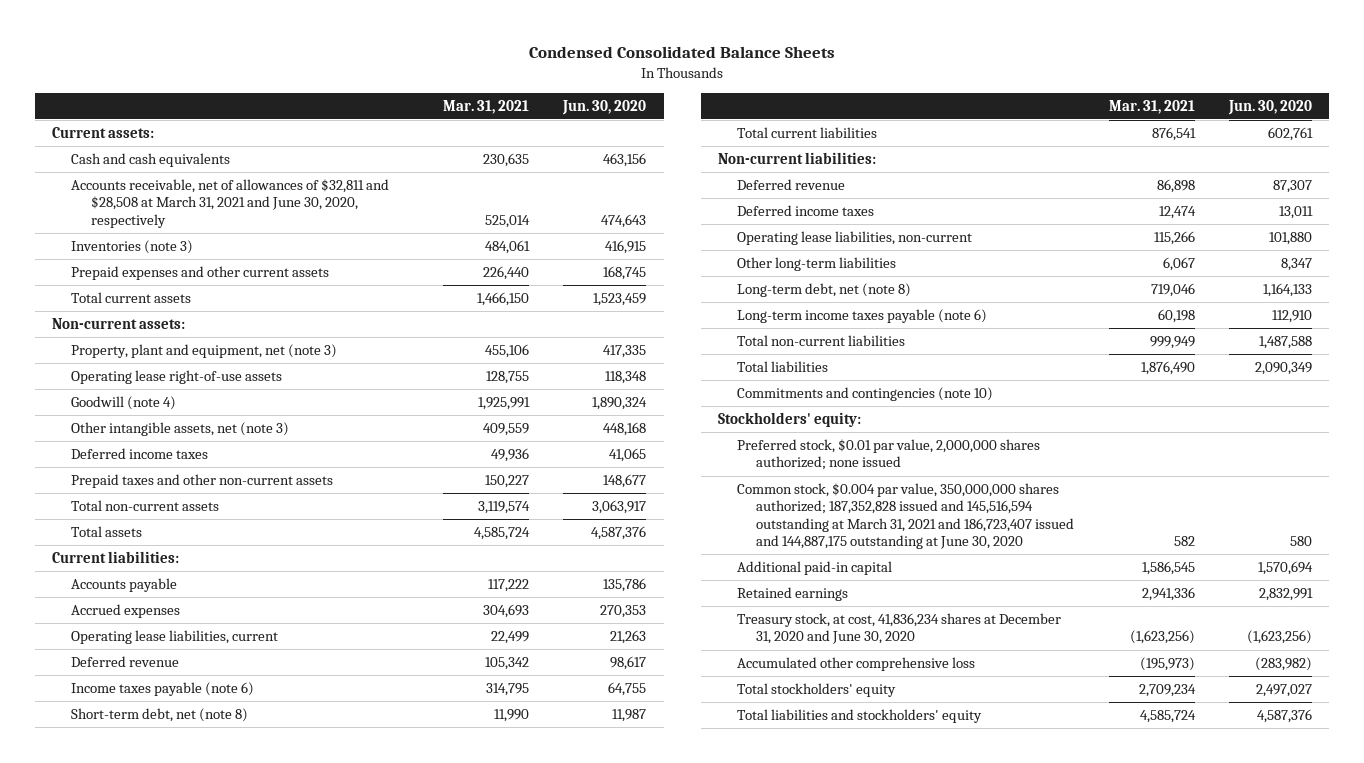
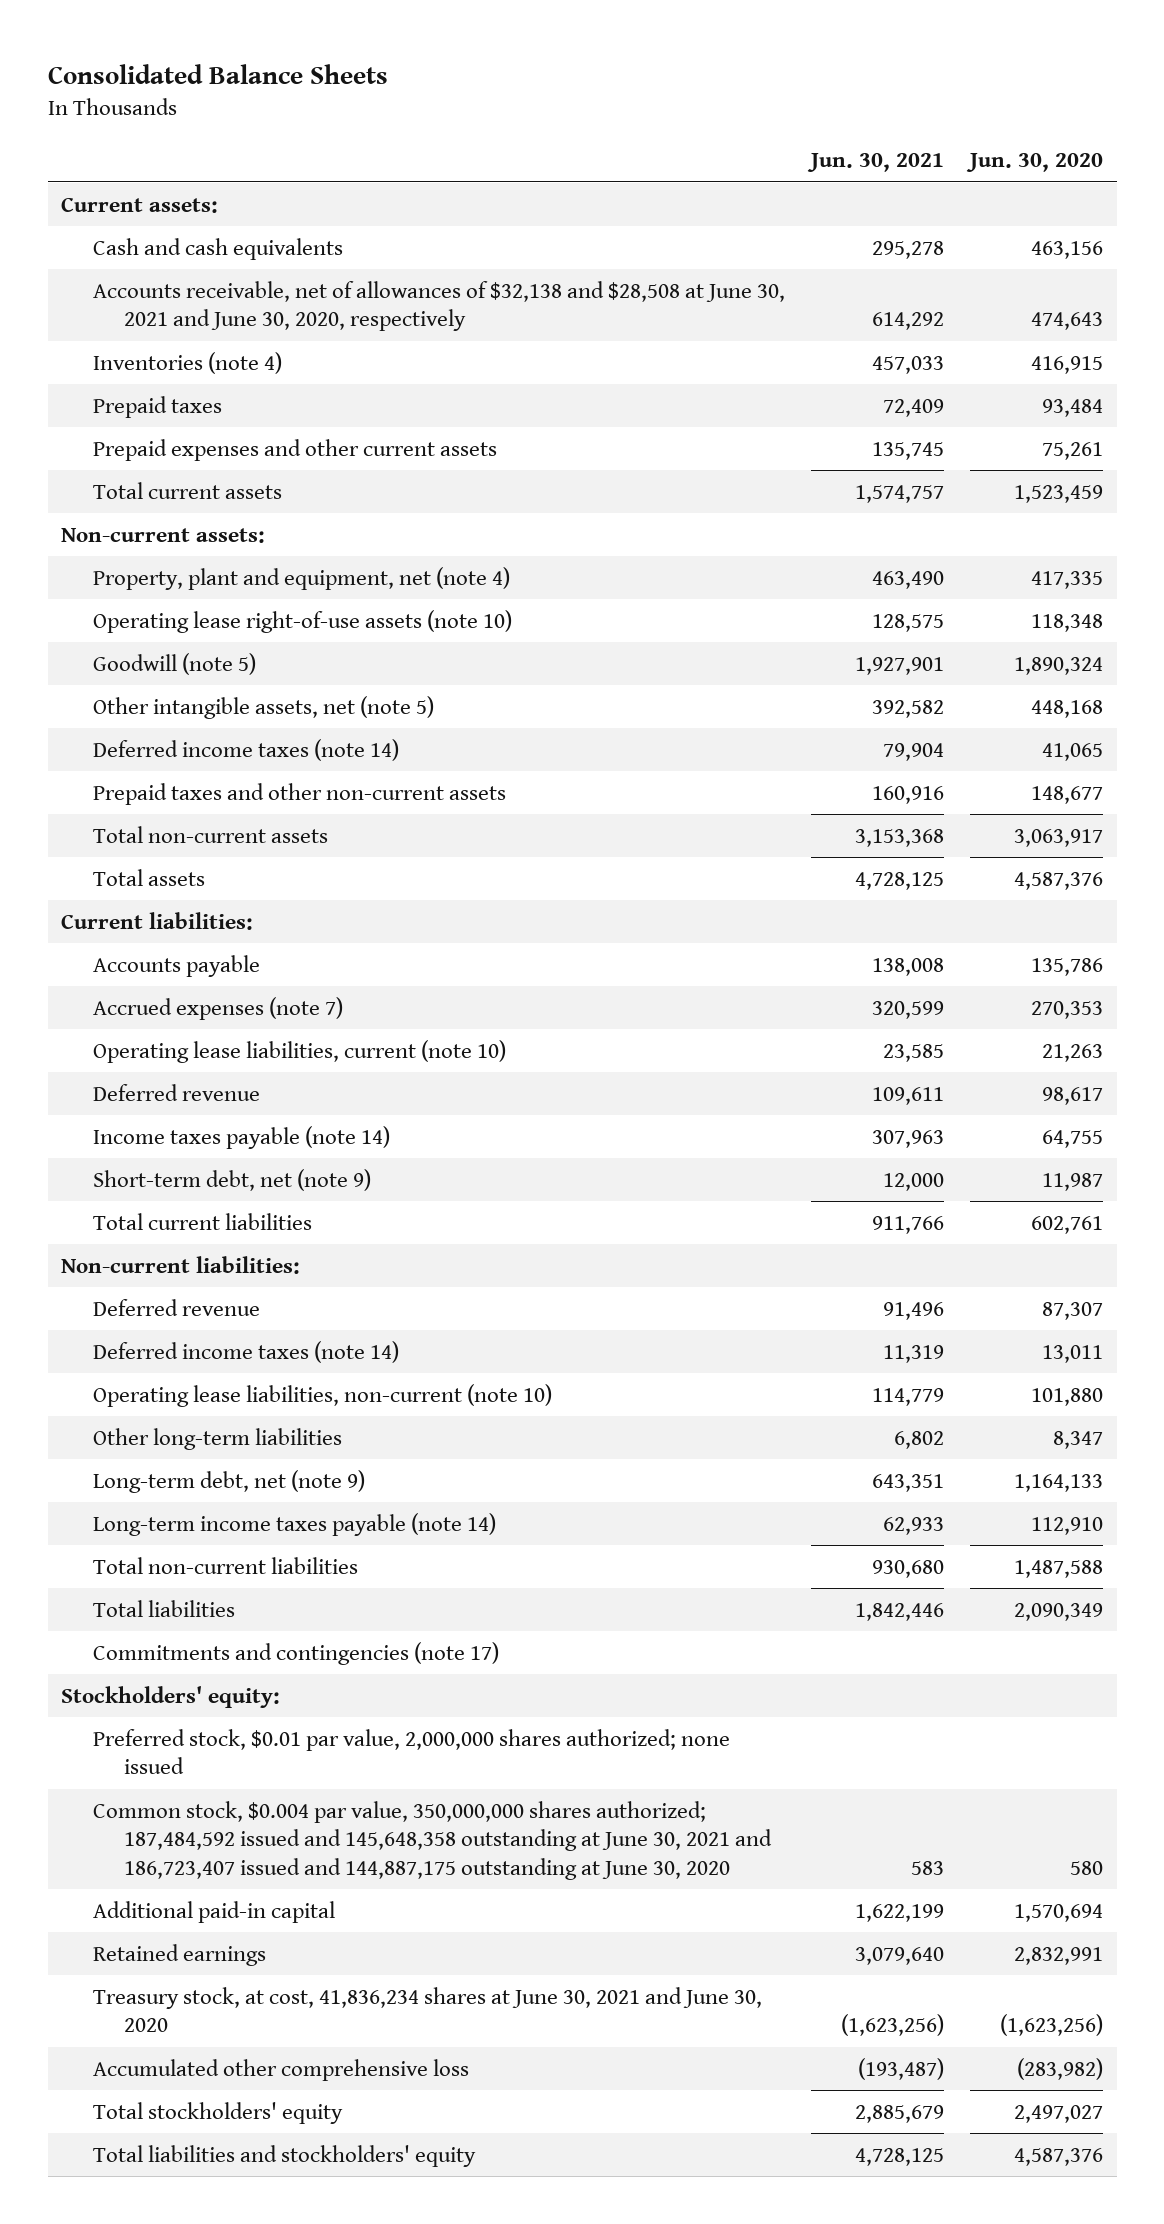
[529,45,836,58] Condensed Consolidated Balance Sheets -> [47,63,388,84] Consolidated Balance Sheets
[443,99,530,114] Mar. 31, 2021 -> none
none -> [806,153,944,173] Jun. 30, 2021
[71,179,390,228] Accounts receivable, net of allowances of $32,811 and $28,508 at March 31, 2021 and June 30, 2020, respectively -> [92,280,785,332] Accounts receivable, net of allowances of $32,138 and $28,508 at June 30, 2021 and June 30, 2020, respectively
[71,240,194,255] Inventories (note 3) -> [92,351,282,374] Inventories (note 4)
none -> [92,395,222,418] Prepaid taxes
[603,266,647,281] 168,745 -> [1042,441,1104,460] 75,261
[71,344,338,359] Property, plant and equipment, net (note 3) -> [92,566,510,590] Property, plant and equipment, net (note 4)
[71,370,283,385] Operating lease right-of-use assets -> [92,609,512,633] Operating lease right-of-use assets (note 10)
[71,396,177,411] Goodwill (note 4) -> [92,652,256,675] Goodwill (note 5)
[71,422,290,437] Other intangible assets, net (note 3) -> [92,695,434,719] Other intangible assets, net (note 5)
[71,448,209,460] Deferred income taxes -> [92,738,399,761] Deferred income taxes (note 14)
[71,604,181,619] Accrued expenses -> [92,996,343,1020] Accrued expenses (note 7)
[71,630,279,645] Operating lease liabilities, current -> [92,1039,506,1063] Operating lease liabilities, current (note 10)
[71,682,255,697] Income taxes payable (note 6) -> [92,1125,390,1149] Income taxes payable (note 14)
[71,708,249,723] Short-term debt, net (note 8) -> [92,1168,371,1191] Short-term debt, net (note 9)
[737,205,875,217] Deferred income taxes -> [92,1340,399,1363] Deferred income taxes (note 14)
[737,231,973,246] Operating lease liabilities, non-current -> [92,1383,552,1407] Operating lease liabilities, non-current (note 10)
[737,283,912,298] Long-term debt, net (note 8) -> [92,1469,365,1493] Long-term debt, net (note 9)
[737,309,988,324] Long-term income taxes payable (note 6) -> [92,1512,496,1536] Long-term income taxes payable (note 14)
[737,387,994,402] Commitments and contingencies (note 10) -> [92,1641,499,1665] Commitments and contingencies (note 17)
[737,483,1075,550] Common stock, $0.004 par value, 350,000,000 shares authorized; 187,352,828 issued and 145,516,594 outstanding at March 31, 2021 and 186,723,407 issued and 144,887,175 outstanding at June 30, 2020 -> [92,1800,773,1880] Common stock, $0.004 par value, 350,000,000 shares authorized; 187,484,592 issued and 145,648,358 outstanding at June 30, 2021 and 186,723,407 issued and 144,887,175 outstanding at June 30, 2020
[737,613,1062,645] Treasury stock, at cost, 41,836,234 shares at December 31, 2020 and June 30, 2020 -> [92,1986,762,2033] Treasury stock, at cost, 41,836,234 shares at June 30, 2021 and June 30, 2020

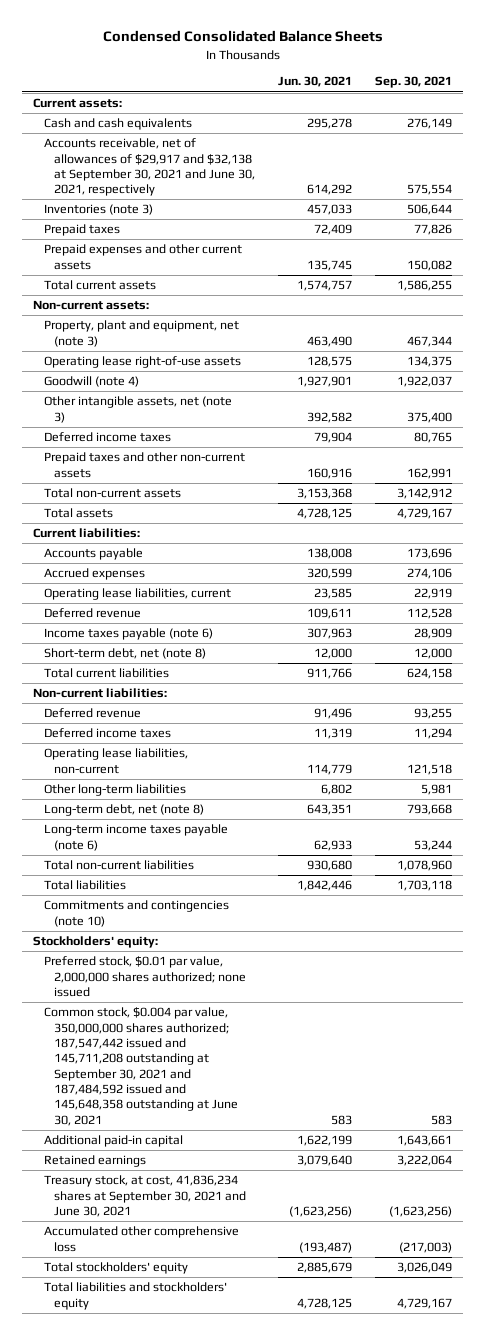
[47,63,388,84] Consolidated Balance Sheets -> [102,30,383,43] Condensed Consolidated Balance Sheets
[966,153,1104,173] Jun. 30, 2020 -> none
none -> [374,76,452,89] Sep. 30, 2021
[92,280,785,332] Accounts receivable, net of allowances of $32,138 and $28,508 at June 30, 2021 and June 30, 2020, respectively -> [43,138,256,197] Accounts receivable, net of allowances of $29,917 and $32,138 at September 30, 2021 and June 30, 2021, respectively
[92,351,282,374] Inventories (note 4) -> [43,204,153,216] Inventories (note 3)
[92,566,510,590] Property, plant and equipment, net (note 4) -> [43,320,239,347] Property, plant and equipment, net (note 3)
[92,609,512,633] Operating lease right-of-use assets (note 10) -> [43,356,241,369] Operating lease right-of-use assets
[92,652,256,675] Goodwill (note 5) -> [43,376,139,388] Goodwill (note 4)
[92,695,434,719] Other intangible assets, net (note 5) -> [43,396,232,423] Other intangible assets, net (note 3)
[92,738,399,761] Deferred income taxes (note 14) -> [43,432,171,443] Deferred income taxes
[92,996,343,1020] Accrued expenses (note 7) -> [43,568,145,581] Accrued expenses
[92,1039,506,1063] Operating lease liabilities, current (note 10) -> [43,588,231,601] Operating lease liabilities, current
[92,1125,390,1149] Income taxes payable (note 14) -> [43,628,213,641] Income taxes payable (note 6)
[92,1168,371,1191] Short-term debt, net (note 9) -> [43,648,206,660] Short-term debt, net (note 8)
[92,1340,399,1363] Deferred income taxes (note 14) -> [43,728,171,739] Deferred income taxes
[92,1383,552,1407] Operating lease liabilities, non-current (note 10) -> [43,748,188,774] Operating lease liabilities, non-current
[92,1469,365,1493] Long-term debt, net (note 9) -> [43,804,204,817] Long-term debt, net (note 8)
[92,1512,496,1536] Long-term income taxes payable (note 14) -> [43,824,228,851] Long-term income taxes payable (note 6)
[92,1641,499,1665] Commitments and contingencies (note 17) -> [43,900,229,927] Commitments and contingencies (note 10)
[92,1800,773,1880] Common stock, $0.004 par value, 350,000,000 shares authorized; 187,484,592 issued and 145,648,358 outstanding at June 30, 2021 and 186,723,407 issued and 144,887,175 outstanding at June 30, 2020 -> [43,1007,239,1126] Common stock, $0.004 par value, 350,000,000 shares authorized; 187,547,442 issued and 145,711,208 outstanding at September 30, 2021 and 187,484,592 issued and 145,648,358 outstanding at June 30, 2021
[92,1986,762,2033] Treasury stock, at cost, 41,836,234 shares at June 30, 2021 and June 30, 2020 -> [43,1175,247,1217] Treasury stock, at cost, 41,836,234 shares at September 30, 2021 and June 30, 2021

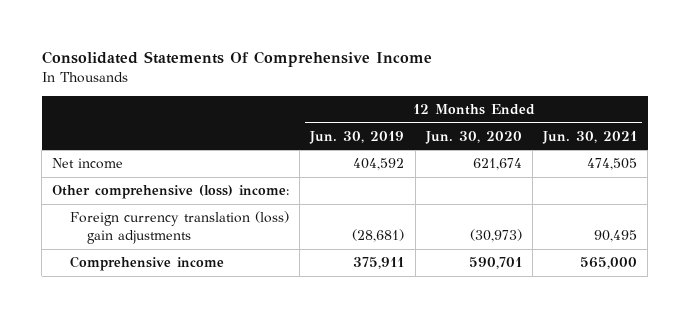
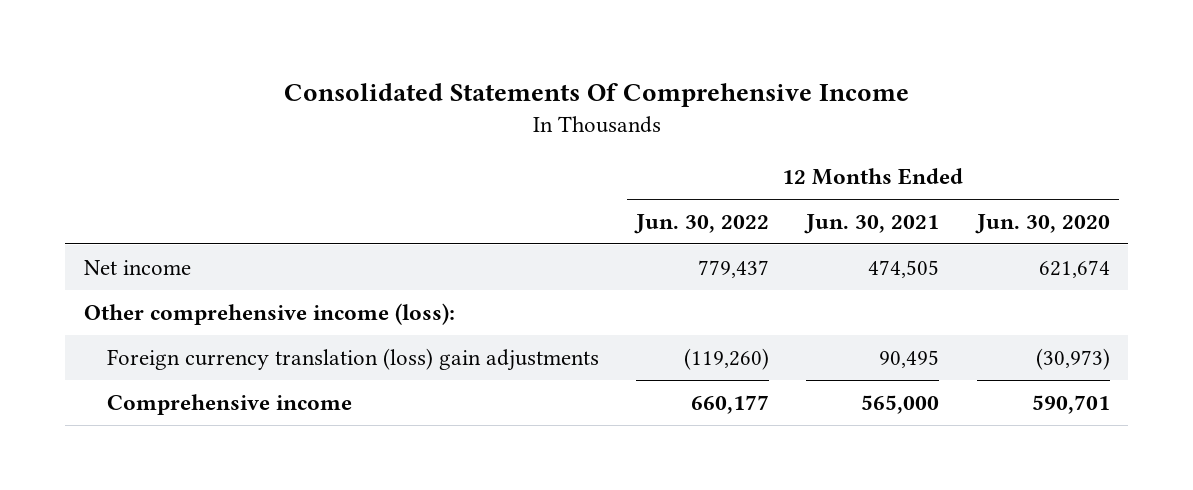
[309,130,405,144] Jun. 30, 2019 -> none
none -> [634,213,770,234] Jun. 30, 2022
[52,185,290,200] Other comprehensive (loss) income: -> [83,302,455,325] Other comprehensive income (loss):

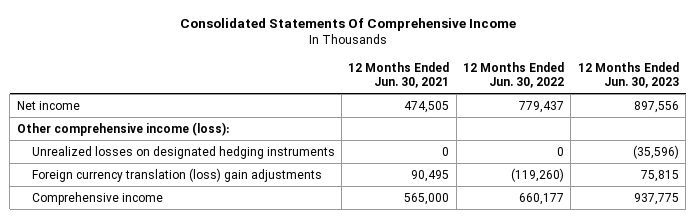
[974,213,1110,234] Jun. 30, 2020 -> none
none -> [577,61,679,88] 12 Months Ended Jun. 30, 2023
none -> [31,145,335,159] Unrealized losses on designated hedging instruments

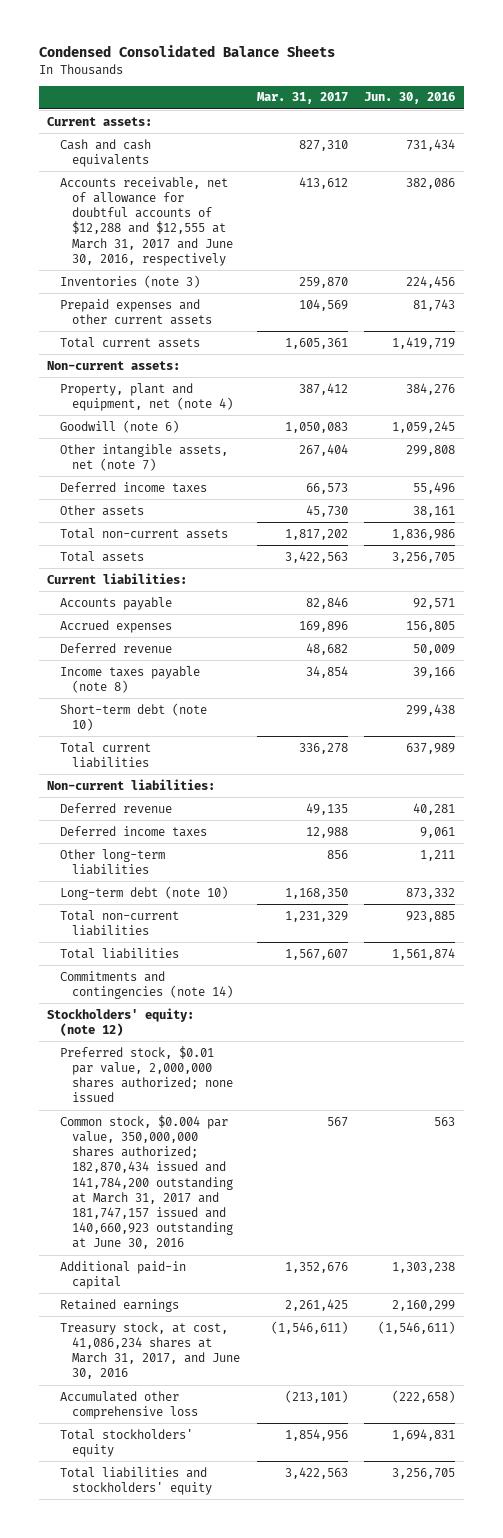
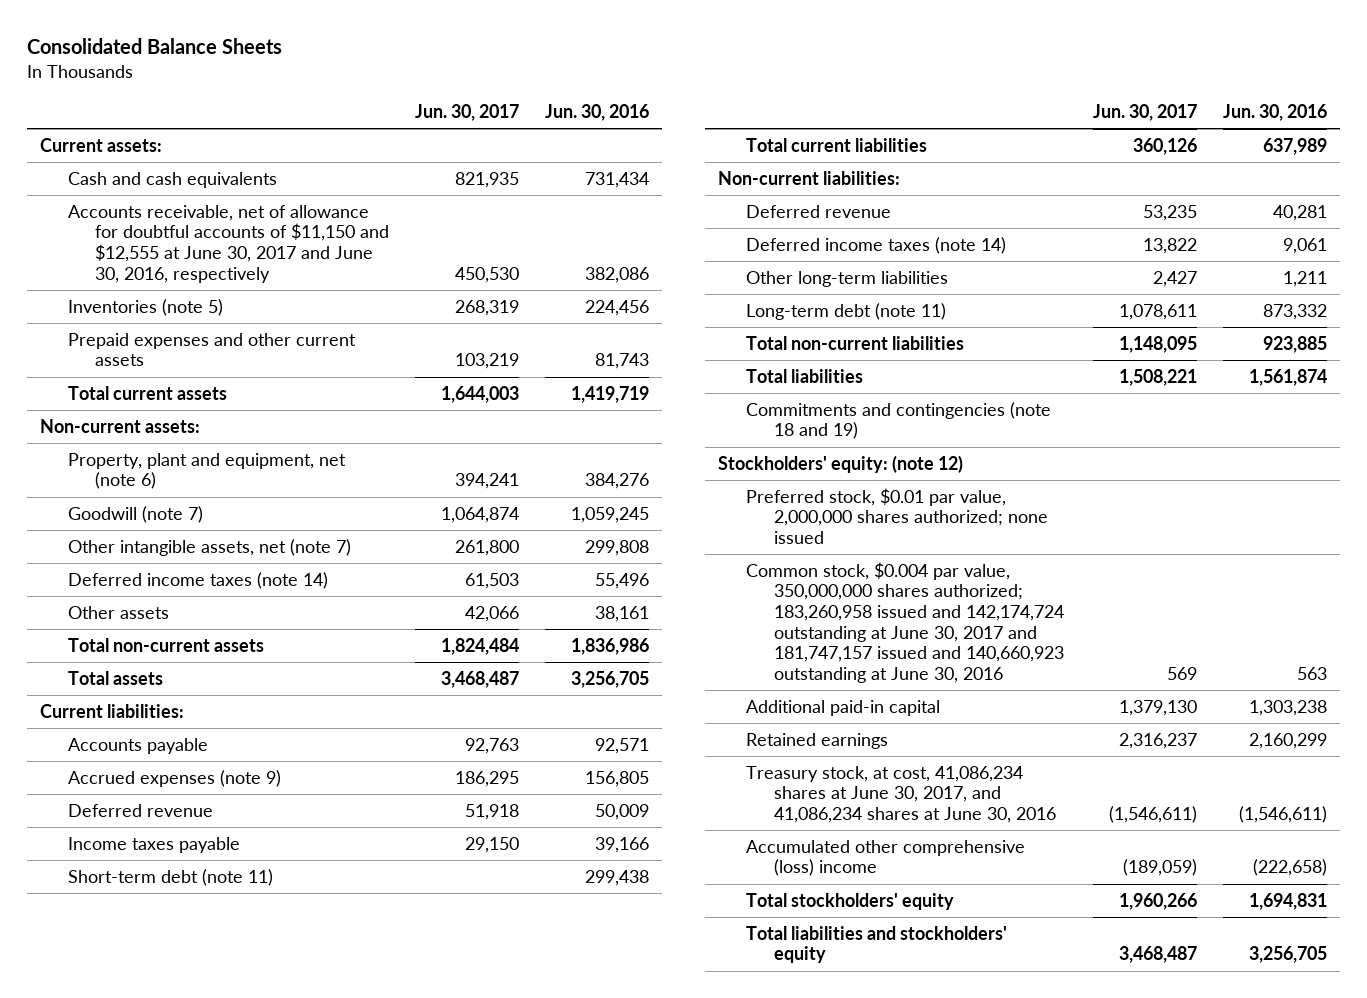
[38,45,335,58] Condensed Consolidated Balance Sheets -> [26,38,282,55] Consolidated Balance Sheets
[256,92,348,105] Mar. 31, 2017 -> none
none -> [415,103,520,121] Jun. 30, 2017
[59,176,233,266] Accounts receivable, net of allowance for doubtful accounts of $12,288 and $12,555 at March 31, 2017 and June 30, 2016, respectively -> [67,204,390,283] Accounts receivable, net of allowance for doubtful accounts of $11,150 and $12,555 at June 30, 2017 and June 30, 2016, respectively
[59,274,200,288] Inventories (note 3) -> [67,298,223,316] Inventories (note 5)
[59,382,233,411] Property, plant and equipment, net (note 4) -> [67,452,346,490] Property, plant and equipment, net (note 6)
[59,419,179,433] Goodwill (note 6) -> [67,505,203,523] Goodwill (note 7)
[59,481,207,493] Deferred income taxes -> [67,571,328,589] Deferred income taxes (note 14)
[59,619,172,633] Accrued expenses -> [67,769,281,787] Accrued expenses (note 9)
[59,665,200,693] Income taxes payable (note 8) -> [67,836,240,853] Income taxes payable
[59,702,207,731] Short-term debt (note 10) -> [67,868,273,886] Short-term debt (note 11)
[59,825,207,837] Deferred income taxes -> [745,236,1006,254] Deferred income taxes (note 14)
[59,885,228,900] Long-term debt (note 10) -> [745,302,946,320] Long-term debt (note 11)
[59,970,233,999] Commitments and contingencies (note 14) -> [745,401,1051,440] Commitments and contingencies (note 18 and 19)
[59,1114,233,1250] Common stock, $0.004 par value, 350,000,000 shares authorized; 182,870,434 issued and 141,784,200 outstanding at March 31, 2017 and 181,747,157 issued and 140,660,923 outstanding at June 30, 2016 -> [745,561,1064,683] Common stock, $0.004 par value, 350,000,000 shares authorized; 183,260,958 issued and 142,174,724 outstanding at June 30, 2017 and 181,747,157 issued and 140,660,923 outstanding at June 30, 2016
[59,1321,240,1380] Treasury stock, at cost, 41,086,234 shares at March 31, 2017, and June 30, 2016 -> [745,765,1056,823] Treasury stock, at cost, 41,086,234 shares at June 30, 2017, and 41,086,234 shares at June 30, 2016
[59,1390,198,1419] Accumulated other comprehensive loss -> [745,839,1025,877] Accumulated other comprehensive (loss) income

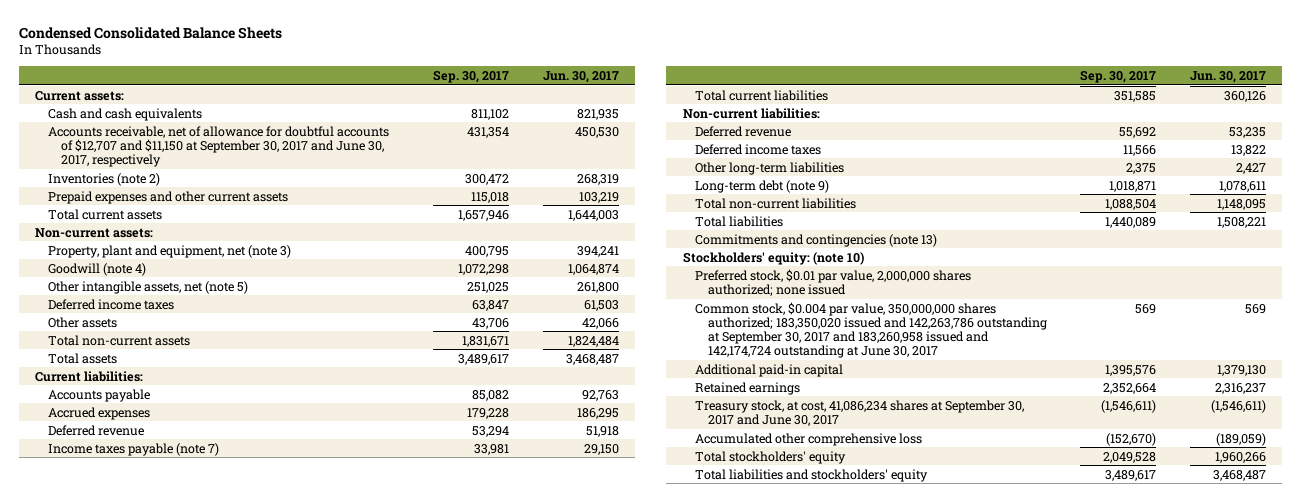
[26,38,282,55] Consolidated Balance Sheets -> [18,26,282,39] Condensed Consolidated Balance Sheets
[544,103,649,121] Jun. 30, 2016 -> none
none -> [433,69,510,83] Sep. 30, 2017
[67,204,390,283] Accounts receivable, net of allowance for doubtful accounts of $11,150 and $12,555 at June 30, 2017 and June 30, 2016, respectively -> [48,125,390,168] Accounts receivable, net of allowance for doubtful accounts of $12,707 and $11,150 at September 30, 2017 and June 30, 2017, respectively
[67,298,223,316] Inventories (note 5) -> [48,172,161,186] Inventories (note 2)
[67,452,346,490] Property, plant and equipment, net (note 6) -> [48,244,292,258] Property, plant and equipment, net (note 3)
[67,505,203,523] Goodwill (note 7) -> [48,262,147,276] Goodwill (note 4)
[67,538,351,556] Other intangible assets, net (note 7) -> [48,280,249,294] Other intangible assets, net (note 5)
[67,571,328,589] Deferred income taxes (note 14) -> [48,298,175,310] Deferred income taxes
[67,769,281,787] Accrued expenses (note 9) -> [48,406,151,420] Accrued expenses
[67,868,273,886] Short-term debt (note 11) -> none
[67,836,240,853] Income taxes payable -> [48,442,220,456] Income taxes payable (note 7)
[745,236,1006,254] Deferred income taxes (note 14) -> [695,143,822,155] Deferred income taxes
[745,302,946,320] Long-term debt (note 11) -> [695,179,830,193] Long-term debt (note 9)
[745,401,1051,440] Commitments and contingencies (note 18 and 19) -> [695,233,938,247] Commitments and contingencies (note 13)
[718,454,964,473] Stockholders' equity: (note 12) -> [682,251,864,265] Stockholders' equity: (note 10)
[745,561,1064,683] Common stock, $0.004 par value, 350,000,000 shares authorized; 183,260,958 issued and 142,174,724 outstanding at June 30, 2017 and 181,747,157 issued and 140,660,923 outstanding at June 30, 2016 -> [695,301,1048,359] Common stock, $0.004 par value, 350,000,000 shares authorized; 183,350,020 issued and 142,263,786 outstanding at September 30, 2017 and 183,260,958 issued and 142,174,724 outstanding at June 30, 2017
[745,765,1056,823] Treasury stock, at cost, 41,086,234 shares at June 30, 2017, and 41,086,234 shares at June 30, 2016 -> [695,399,1025,426] Treasury stock, at cost, 41,086,234 shares at September 30, 2017 and June 30, 2017
[745,839,1025,877] Accumulated other comprehensive (loss) income -> [695,432,923,446] Accumulated other comprehensive loss

